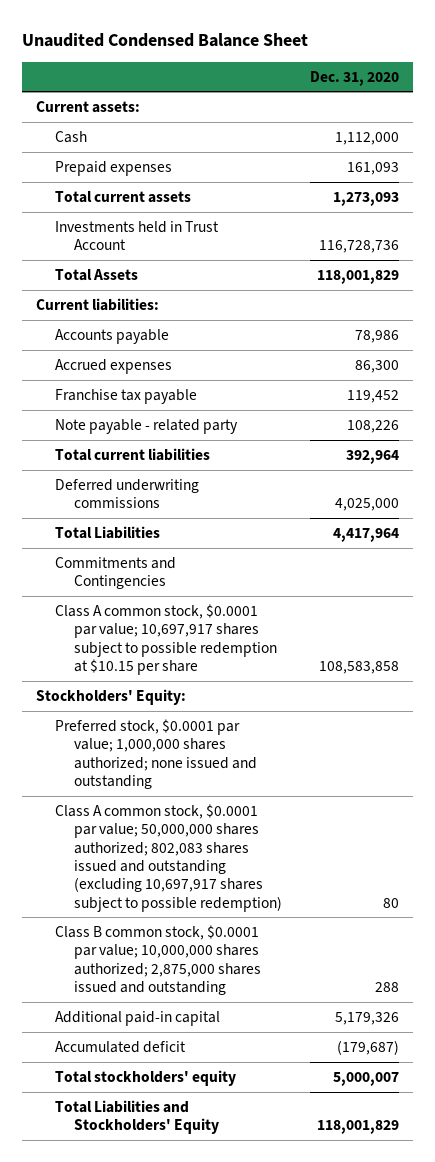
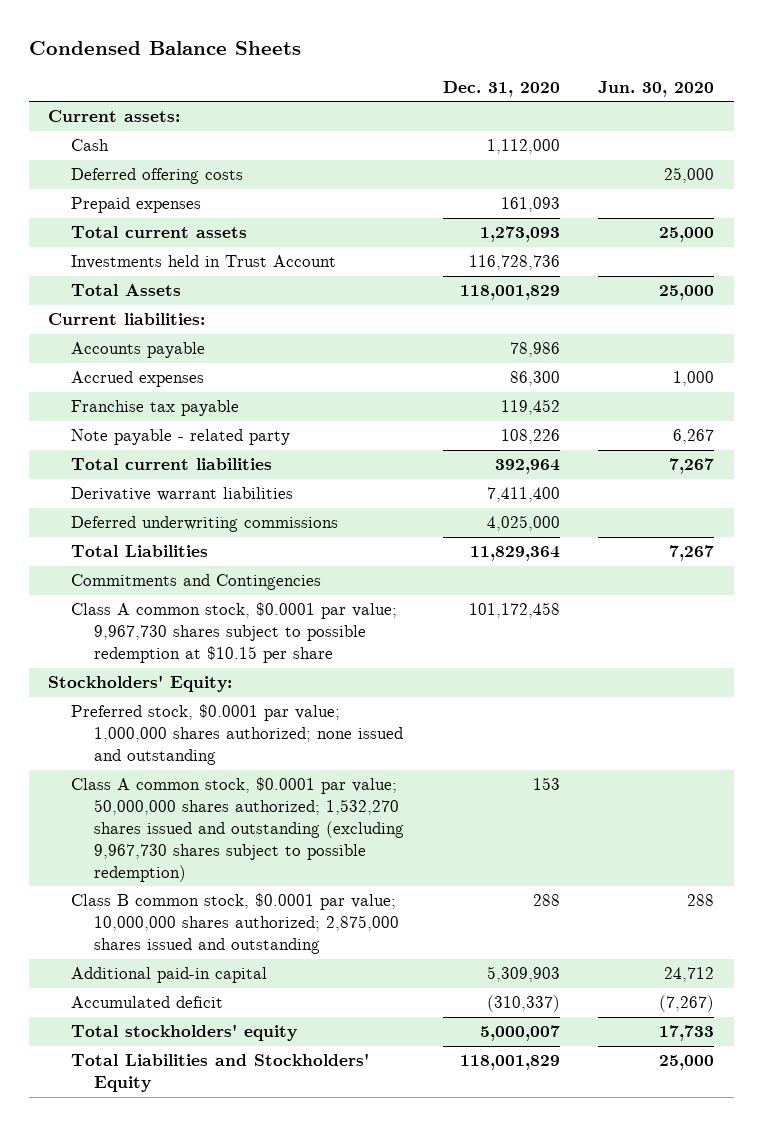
[21,33,308,48] Unaudited Condensed Balance Sheet -> [28,41,301,56] Condensed Balance Sheets
none -> [598,80,715,97] Jun. 30, 2020
none -> [71,168,244,185] Deferred offering costs
none -> [71,487,294,502] Derivative warrant liabilities
[333,527,400,542] 4,417,964 -> [469,546,560,562] 11,829,364
[54,603,277,675] Class A common stock, $0.0001 par value; 10,697,917 shares subject to possible redemption at $10.15 per share -> [71,602,398,664] Class A common stock, $0.0001 par value; 9,967,730 shares subject to possible redemption at $10.15 per share
[319,660,400,674] 108,583,858 -> [468,602,560,619] 101,172,458
[54,803,282,912] Class A common stock, $0.0001 par value; 50,000,000 shares authorized; 802,083 shares issued and outstanding (excluding 10,697,917 shares subject to possible redemption) -> [71,777,404,882] Class A common stock, $0.0001 par value; 50,000,000 shares authorized; 1,532,270 shares issued and outstanding (excluding 9,967,730 shares subject to possible redemption)
[383,897,400,908] 80 -> [532,777,560,791] 153
[335,1011,400,1025] 5,179,326 -> [486,966,560,983] 5,309,903
[337,1039,400,1055] (179,687) -> [486,995,560,1013] (310,337)

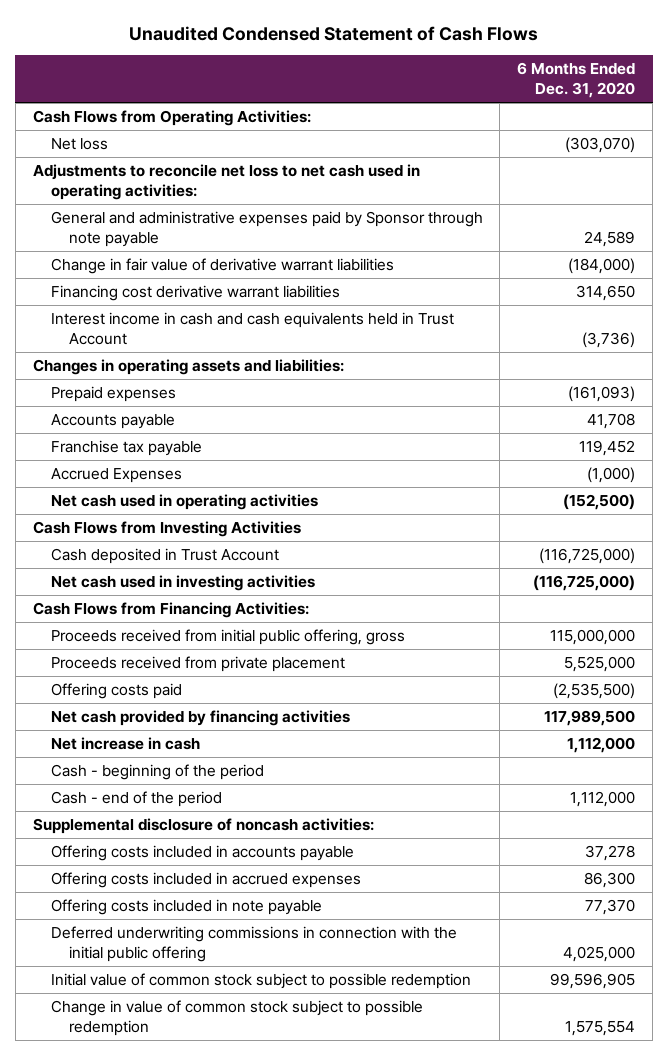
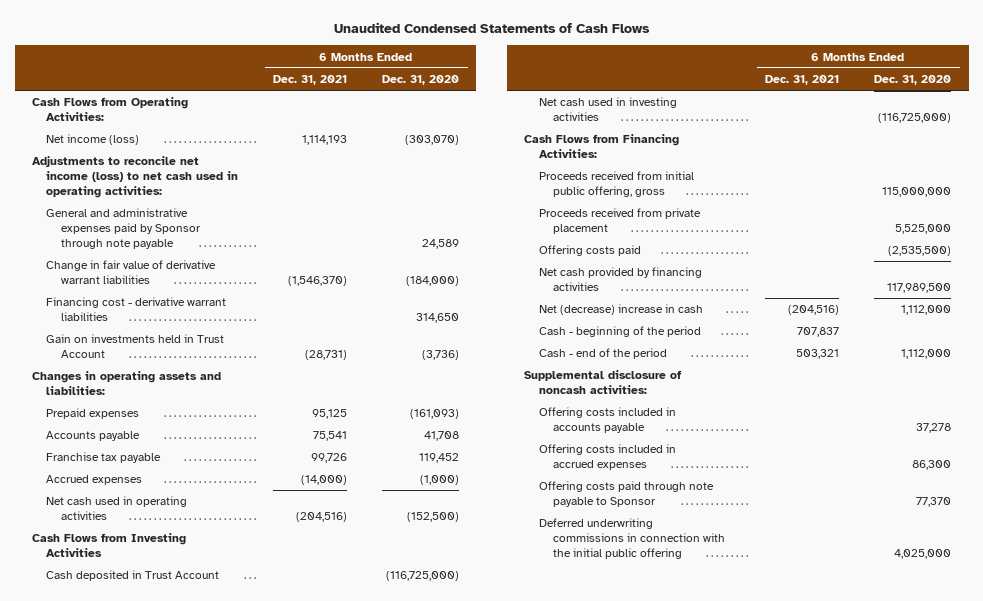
[128,25,538,41] Unaudited Condensed Statement of Cash Flows -> [333,22,650,34] Unaudited Condensed Statements of Cash Flows
none -> [273,75,348,86] Dec. 31, 2021
[50,138,108,151] Net loss -> [46,134,140,146] Net income (loss)
[32,164,420,201] Adjustments to reconcile net loss to net cash used in operating activities: -> [31,156,239,199] Adjustments to reconcile net income (loss) to net cash used in operating activities:
[50,285,340,302] Financing cost derivative warrant liabilities -> [46,297,227,322] Financing cost - derivative warrant liabilities
[50,312,454,346] Interest income in cash and cash equivalents held in Trust Account -> [46,334,225,359] Gain on investments held in Trust Account
[50,468,182,484] Accrued Expenses -> [46,475,143,486] Accrued expenses
[50,737,200,751] Net increase in cash -> [538,304,703,316] Net (decrease) increase in cash
[50,899,322,916] Offering costs included in note payable -> [538,481,714,508] Offering costs paid through note payable to Sponsor
[50,973,471,990] Initial value of common stock subject to possible redemption -> none
[50,1000,423,1037] Change in value of common stock subject to possible redemption -> none

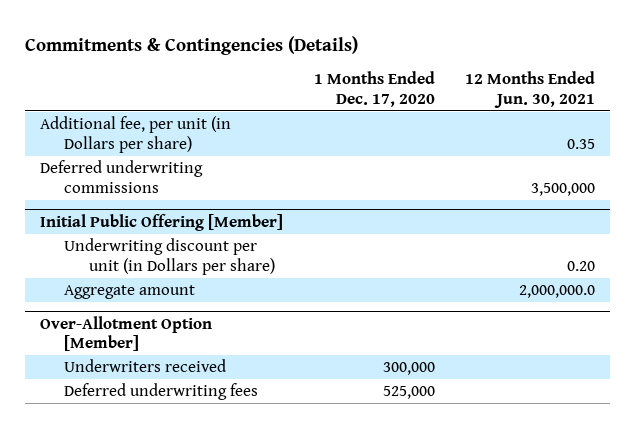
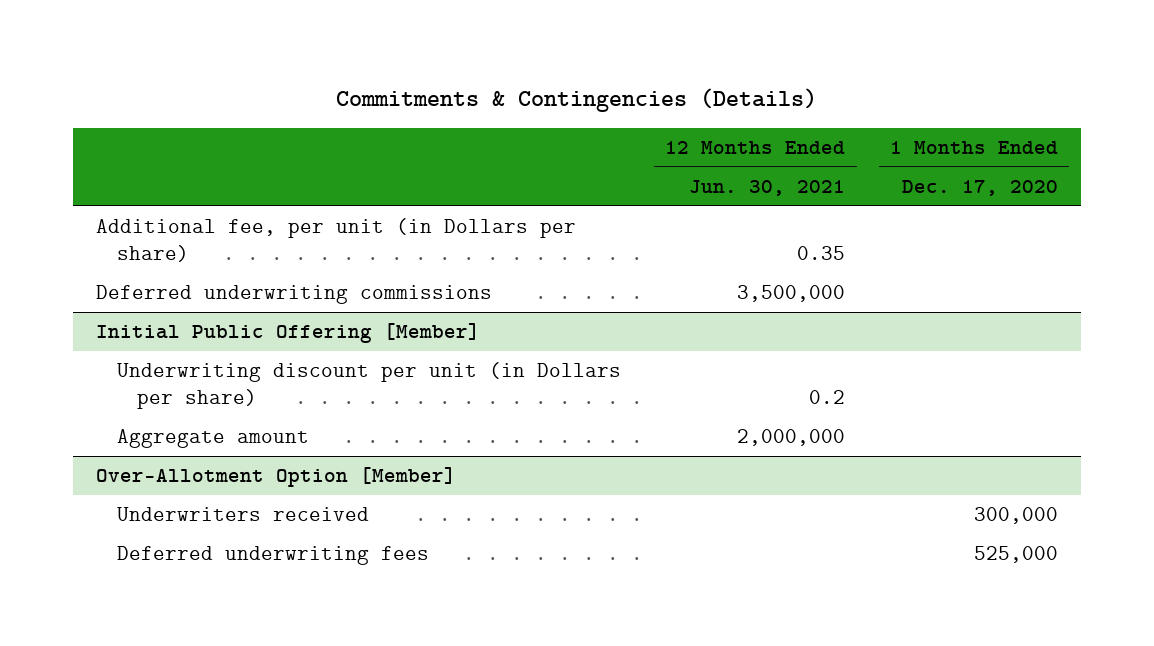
[567,260,596,271] 0.20 -> [809,389,846,404] 0.2
[519,285,596,299] 2,000,000.0 -> [737,429,846,447] 2,000,000

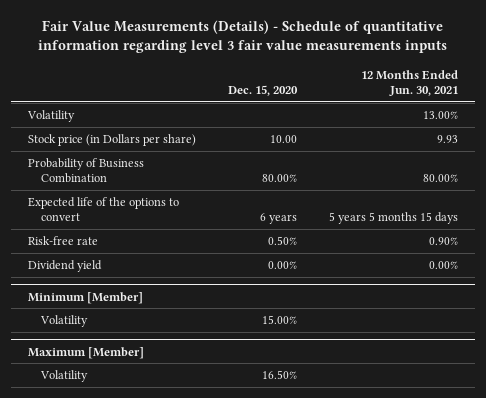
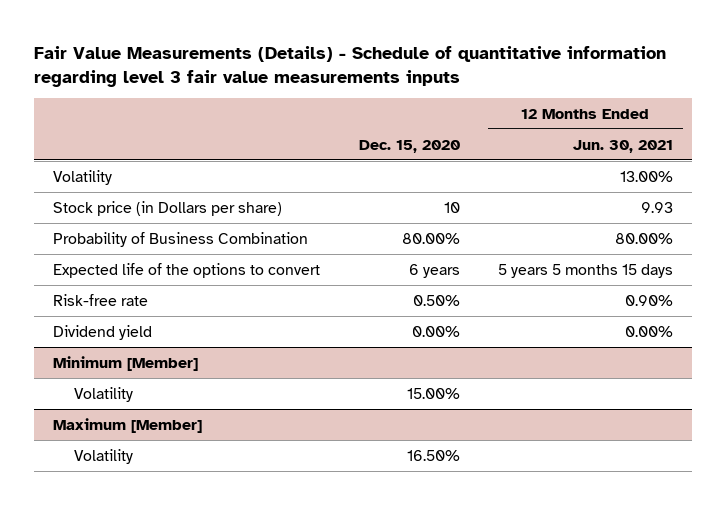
[269,134,297,143] 10.00 -> [443,201,460,213] 10

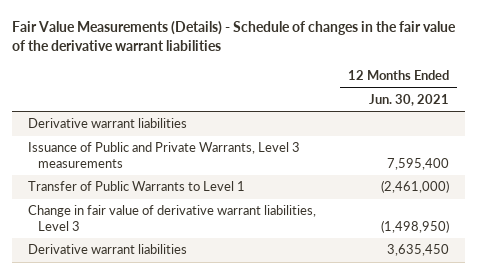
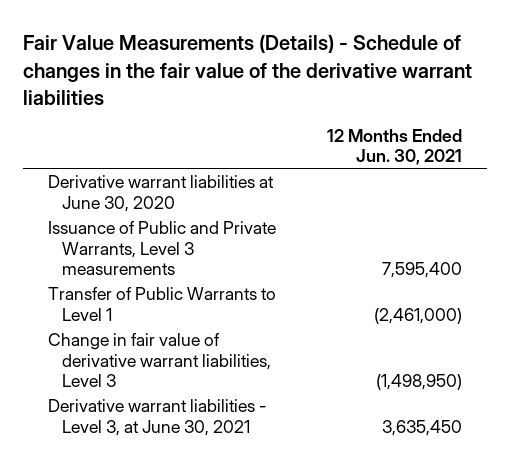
[28,118,188,129] Derivative warrant liabilities -> [48,175,275,212] Derivative warrant liabilities at June 30, 2020
[28,244,188,255] Derivative warrant liabilities -> [48,399,268,436] Derivative warrant liabilities - Level 3, at June 30, 2021

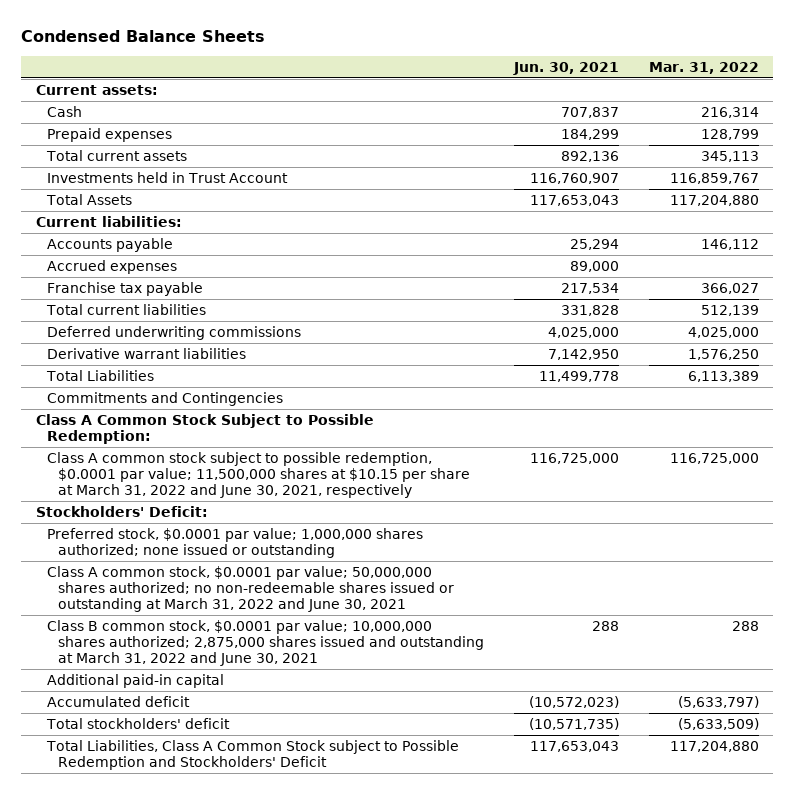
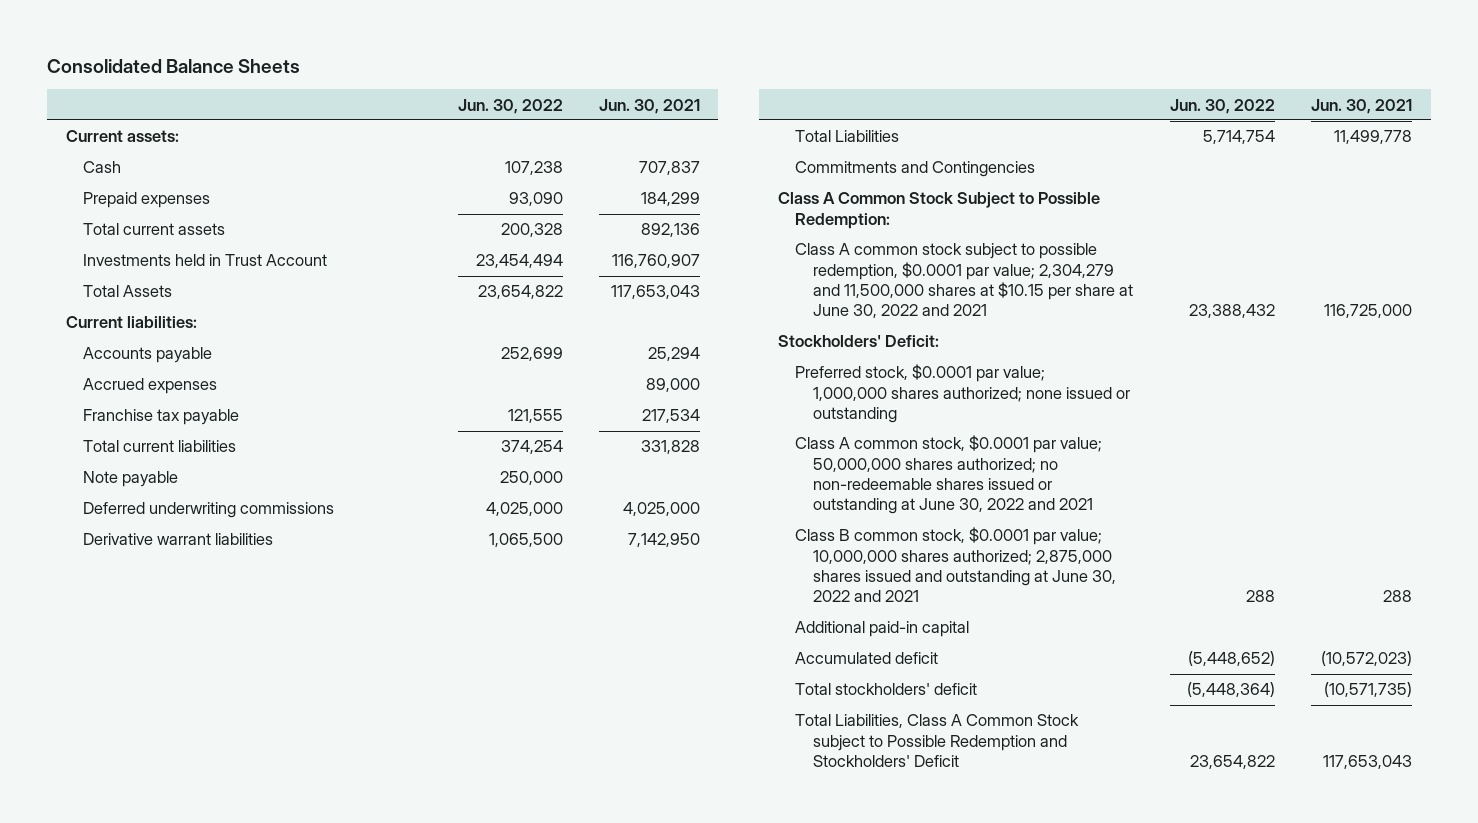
[21,30,266,43] Condensed Balance Sheets -> [47,58,301,73] Consolidated Balance Sheets
[648,61,759,74] Mar. 31, 2022 -> none
none -> [457,98,563,114] Jun. 30, 2022
none -> [83,471,179,488] Note payable
[47,451,471,498] Class A common stock subject to possible redemption, $0.0001 par value; 11,500,000 shares at $10.15 per share at March 31, 2022 and June 30, 2021, respectively -> [795,243,1134,319] Class A common stock subject to possible redemption, $0.0001 par value; 2,304,279 and 11,500,000 shares at $10.15 per share at June 30, 2022 and 2021
[47,565,455,612] Class A common stock, $0.0001 par value; 50,000,000 shares authorized; no non-redeemable shares issued or outstanding at March 31, 2022 and June 30, 2021 -> [795,435,1103,515] Class A common stock, $0.0001 par value; 50,000,000 shares authorized; no non-redeemable shares issued or outstanding at June 30, 2022 and 2021
[47,619,485,666] Class B common stock, $0.0001 par value; 10,000,000 shares authorized; 2,875,000 shares issued and outstanding at March 31, 2022 and June 30, 2021 -> [795,527,1117,603] Class B common stock, $0.0001 par value; 10,000,000 shares authorized; 2,875,000 shares issued and outstanding at June 30, 2022 and 2021

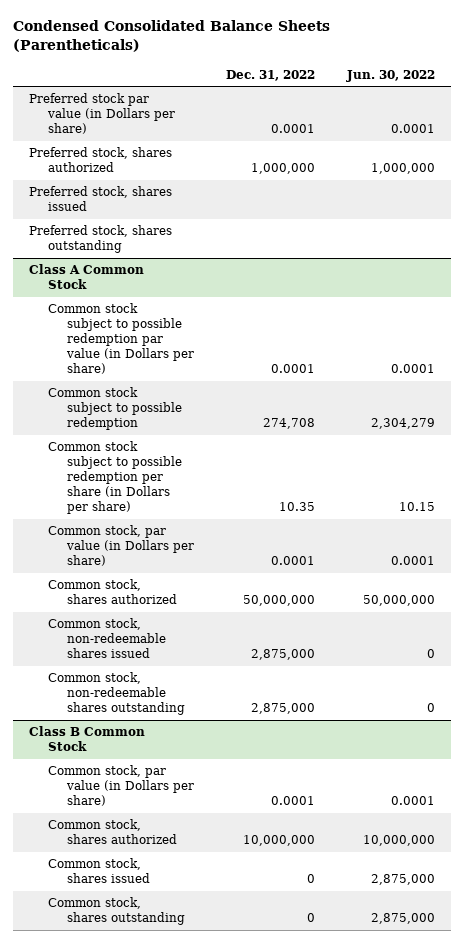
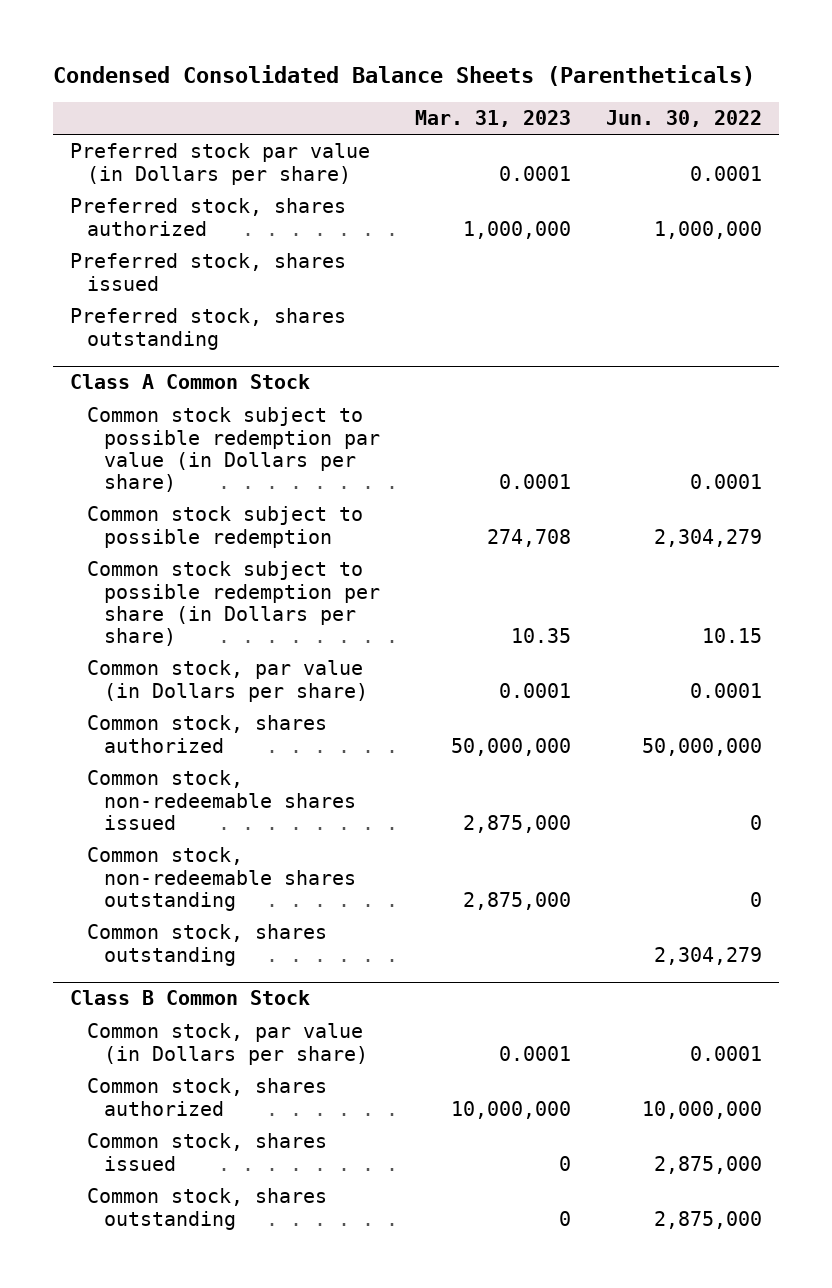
[225,69,315,81] Dec. 31, 2022 -> none
none -> [415,110,572,128] Mar. 31, 2023
none -> [87,924,328,966] Common stock, shares outstanding

